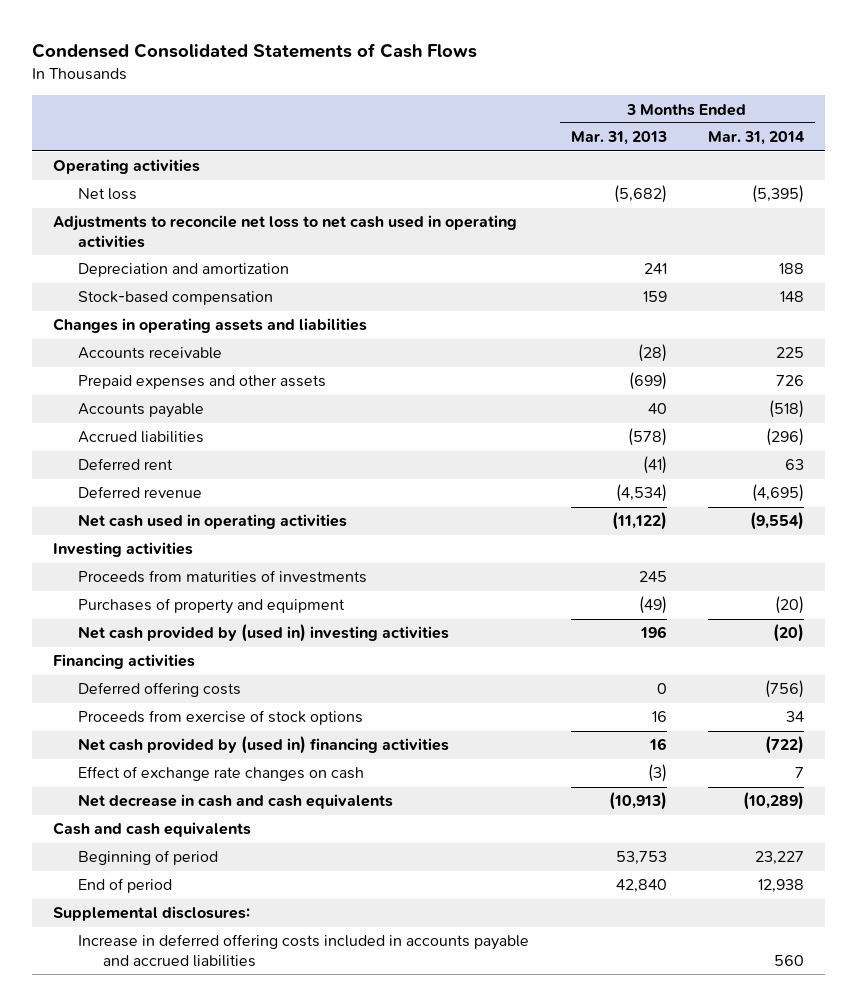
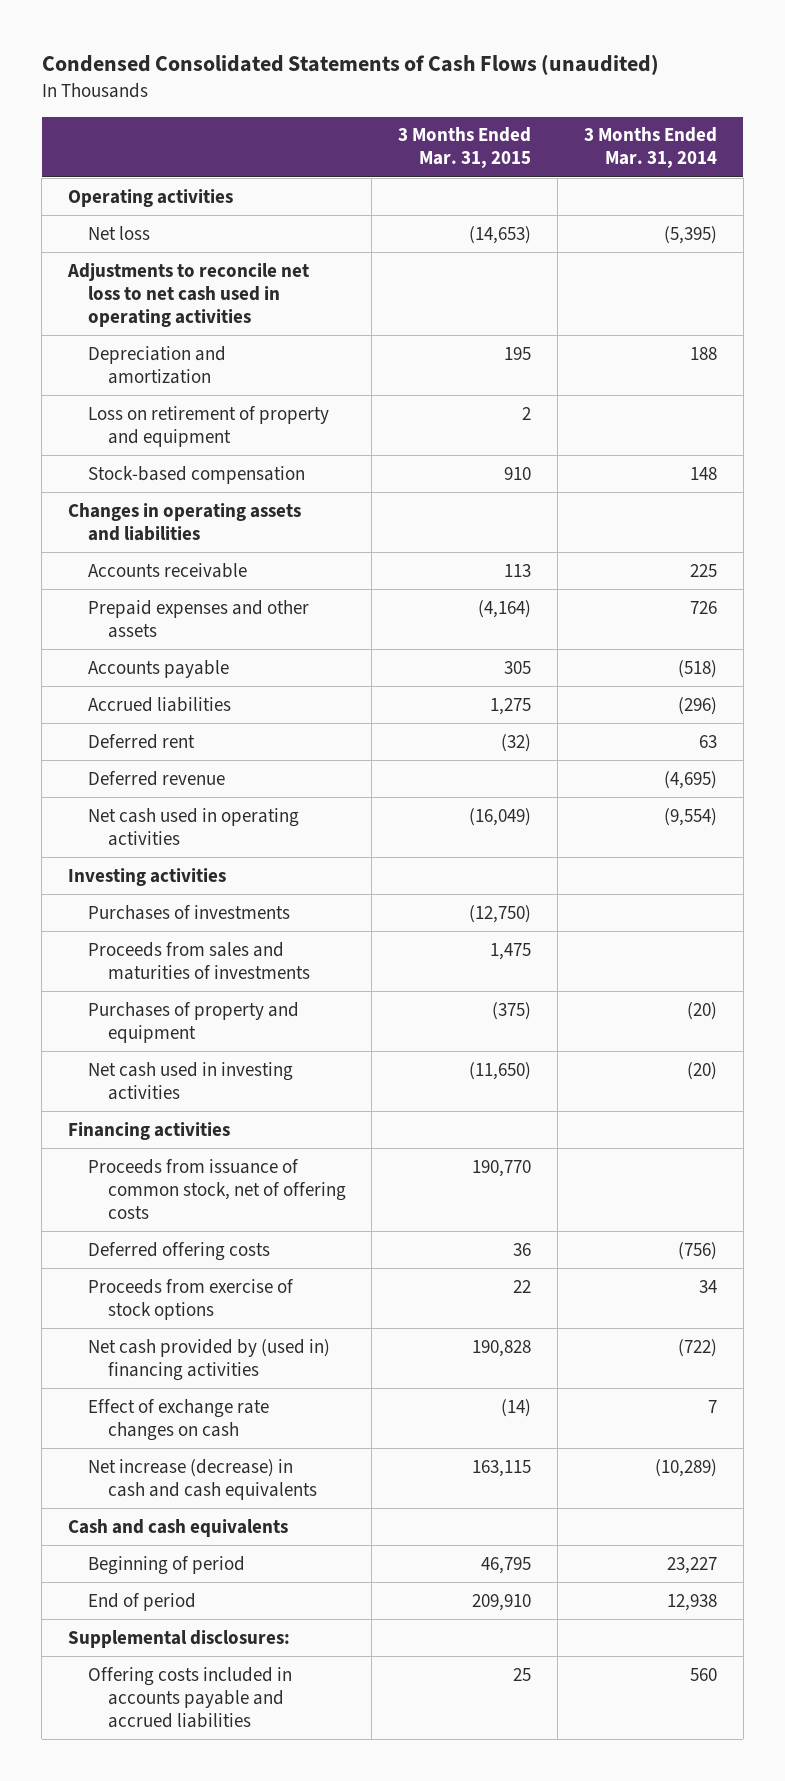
[32,43,478,59] Condensed Consolidated Statements of Cash Flows -> [41,54,659,76] Condensed Consolidated Statements of Cash Flows (unaudited)
[570,131,667,146] Mar. 31, 2013 -> none
none -> [398,127,532,169] 3 Months Ended Mar. 31, 2015
none -> [87,405,329,447] Loss on retirement of property and equipment
none -> [87,904,290,920] Purchases of investments
[78,570,368,584] Proceeds from maturities of investments -> [87,941,310,980] Proceeds from sales and maturities of investments
[78,624,450,643] Net cash provided by (used in) investing activities -> [87,1061,293,1100] Net cash used in investing activities
none -> [87,1158,346,1219] Proceeds from issuance of common stock, net of offering costs
[78,794,394,810] Net decrease in cash and cash equivalents -> [87,1458,317,1500] Net increase (decrease) in cash and cash equivalents
[78,934,530,967] Increase in deferred offering costs included in accounts payable and accrued liabilities -> [87,1666,292,1728] Offering costs included in accounts payable and accrued liabilities

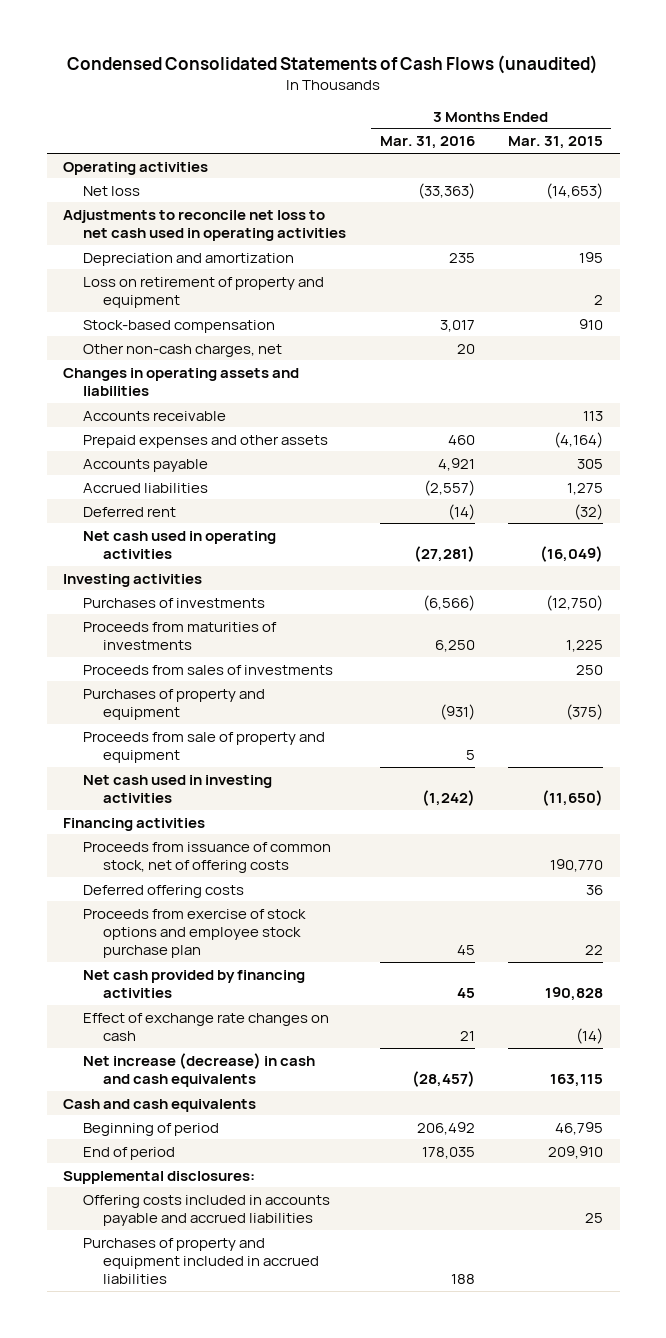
[583,127,717,169] 3 Months Ended Mar. 31, 2014 -> none
none -> [379,136,475,150] Mar. 31, 2016
none -> [83,343,283,357] Other non-cash charges, net
[87,770,225,786] Deferred revenue -> none
[87,941,310,980] Proceeds from sales and maturities of investments -> [83,621,278,651] Proceeds from maturities of investments
[490,942,532,960] 1,475 -> [566,640,604,653] 1,225
none -> [83,664,334,675] Proceeds from sales of investments
none -> [83,731,326,764] Proceeds from sale of property and equipment
[87,1278,294,1320] Proceeds from exercise of stock options -> [83,908,307,959] Proceeds from exercise of stock options and employee stock purchase plan
[87,1338,330,1381] Net cash provided by (used in) financing activities -> [83,969,306,999] Net cash provided by financing activities
none -> [83,1237,319,1285] Purchases of property and equipment included in accrued liabilities

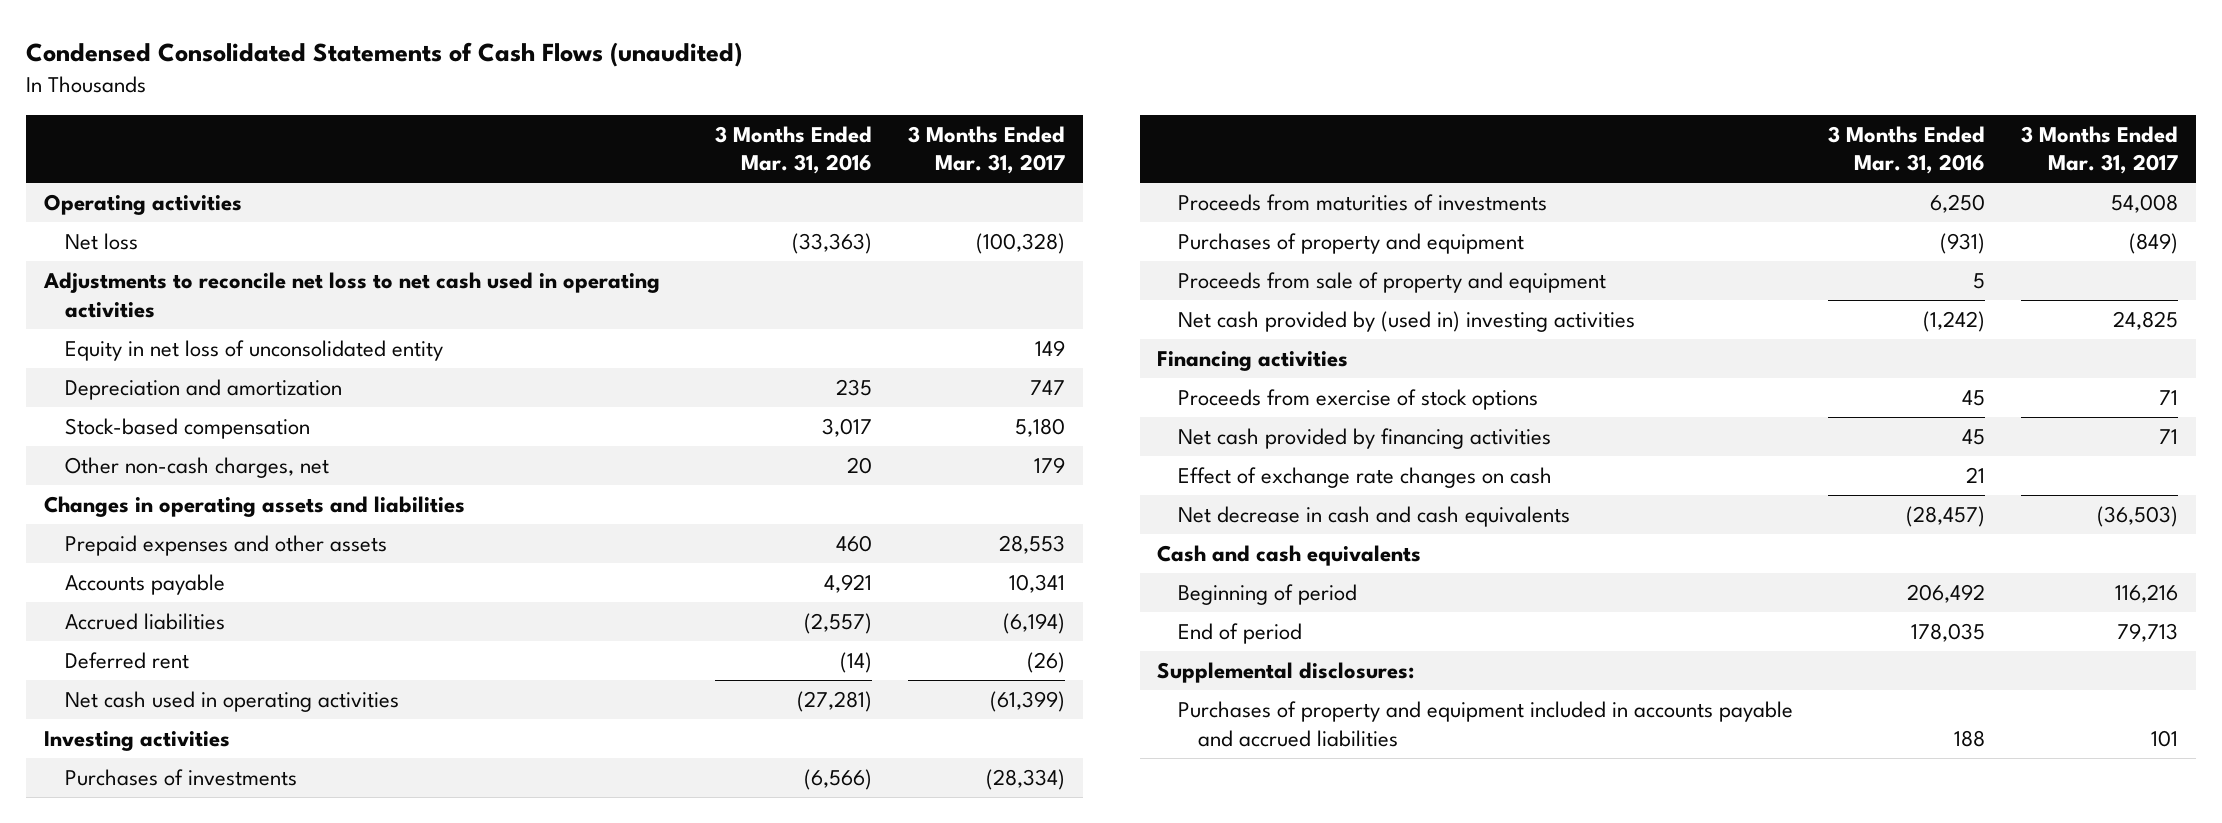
[508,136,604,150] Mar. 31, 2015 -> none
none -> [908,125,1066,175] 3 Months Ended Mar. 31, 2017
none -> [64,339,443,361] Equity in net loss of unconsolidated entity
[83,276,325,309] Loss on retirement of property and equipment -> none
[83,410,227,421] Accounts receivable -> none
[83,664,334,675] Proceeds from sales of investments -> none
[83,774,273,804] Net cash used in investing activities -> [1177,310,1635,332] Net cash provided by (used in) investing activities
[83,841,332,874] Proceeds from issuance of common stock, net of offering costs -> none
[83,884,245,898] Deferred offering costs -> none
[83,908,307,959] Proceeds from exercise of stock options and employee stock purchase plan -> [1177,388,1538,410] Proceeds from exercise of stock options
[83,1052,316,1088] Net increase (decrease) in cash and cash equivalents -> [1177,505,1570,527] Net decrease in cash and cash equivalents
[83,1194,331,1227] Offering costs included in accounts payable and accrued liabilities -> none
[83,1237,319,1285] Purchases of property and equipment included in accrued liabilities -> [1177,700,1793,747] Purchases of property and equipment included in accounts payable and accrued liabilities

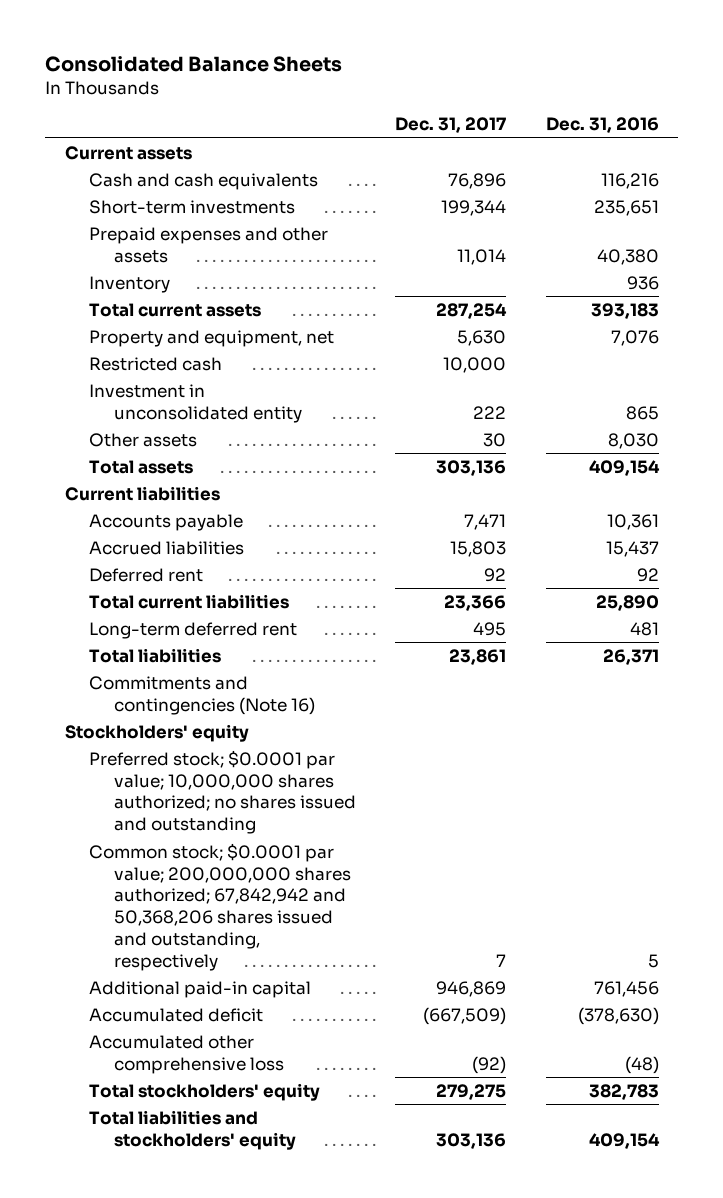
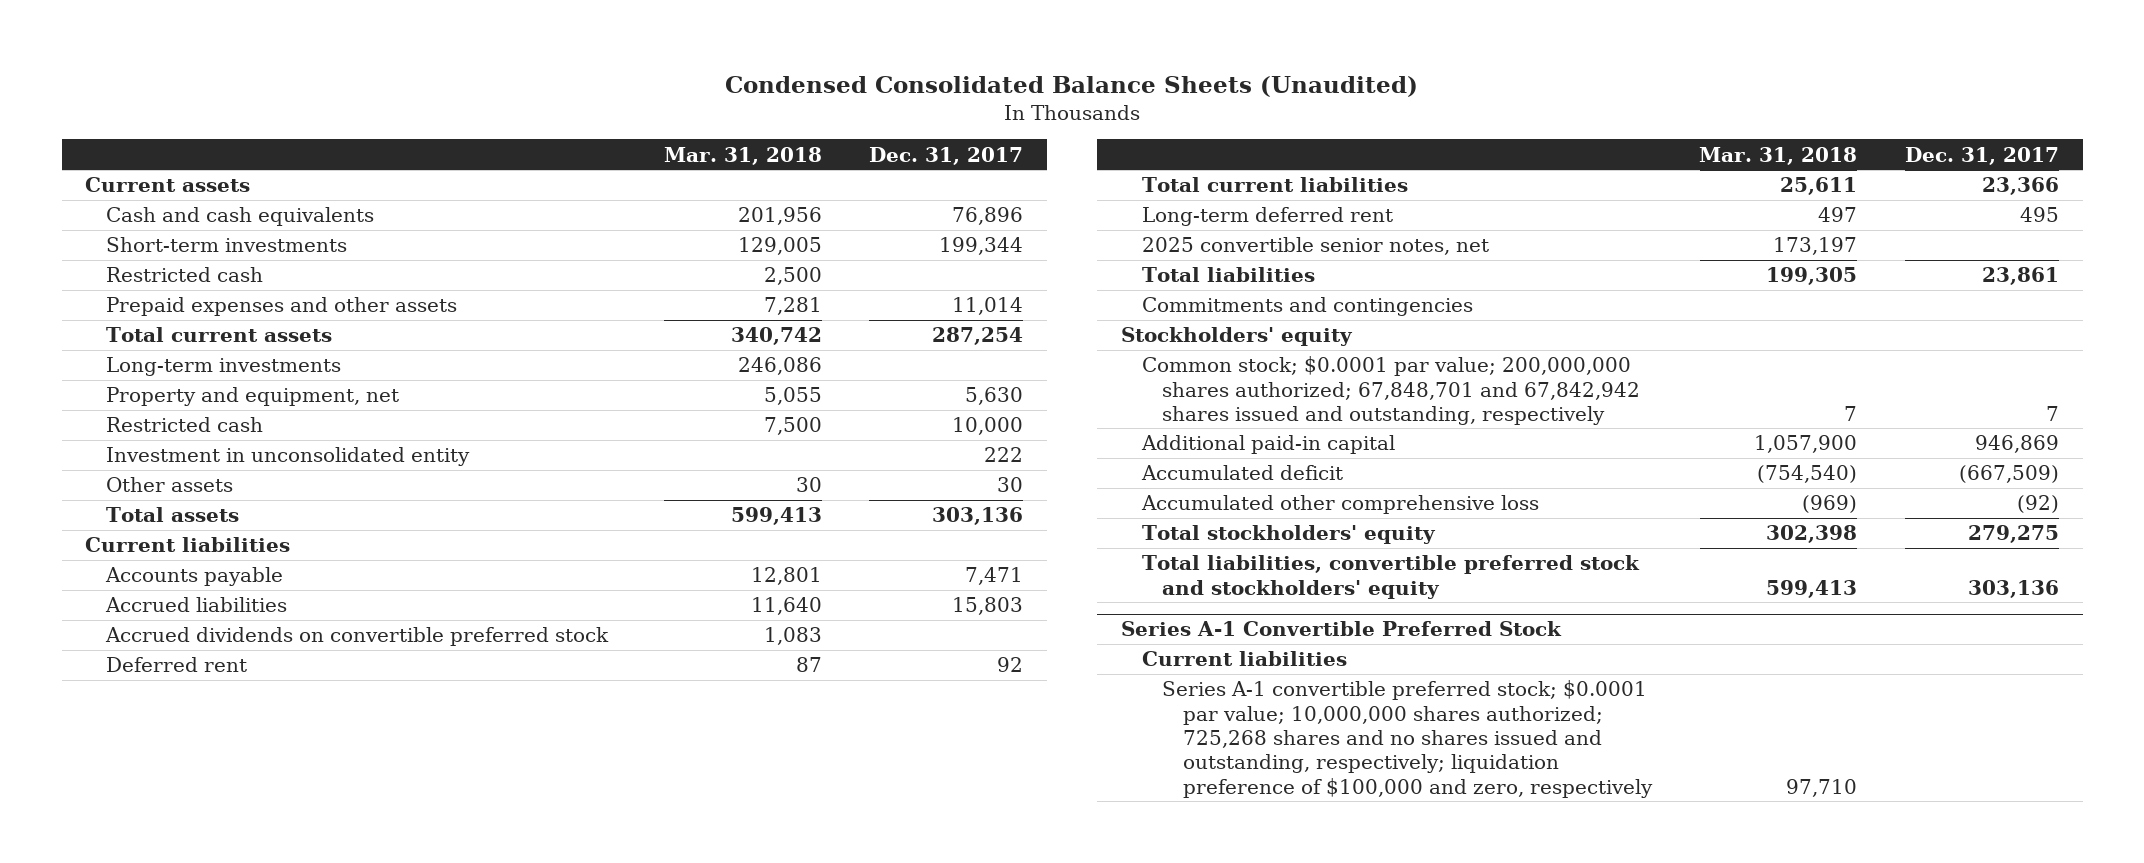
[45,56,343,73] Consolidated Balance Sheets -> [725,75,1419,97] Condensed Consolidated Balance Sheets (Unaudited)
[545,117,659,134] Dec. 31, 2016 -> none
none -> [663,146,822,165] Mar. 31, 2018
none -> [106,267,264,283] Restricted cash
[89,275,171,293] Inventory -> none
none -> [106,357,342,377] Long-term investments
none -> [105,627,610,647] Accrued dividends on convertible preferred stock
none -> [1141,237,1489,256] 2025 convertible senior notes, net
[89,675,316,715] Commitments and contingencies (Note 16) -> [1141,297,1473,317] Commitments and contingencies
[89,749,357,835] Preferred stock; $0.0001 par value; 10,000,000 shares authorized; no shares issued and outstanding -> none
[89,842,352,971] Common stock; $0.0001 par value; 200,000,000 shares authorized; 67,842,942 and 50,368,206 shares issued and outstanding, respectively -> [1141,356,1641,425] Common stock; $0.0001 par value; 200,000,000 shares authorized; 67,848,701 and 67,842,942 shares issued and outstanding, respectively
[89,1109,297,1150] Total liabilities and stockholders' equity -> [1141,555,1640,599] Total liabilities, convertible preferred stock and stockholders' equity
none -> [1120,621,1562,637] Series A-1 Convertible Preferred Stock
none -> [1141,651,1347,667] Current liabilities
none -> [1162,680,1653,798] Series A-1 convertible preferred stock; $0.0001 par value; 10,000,000 shares authorized; 725,268 shares and no shares issued and outstanding, respectively; liquidation preference of $100,000 and zero, respectively

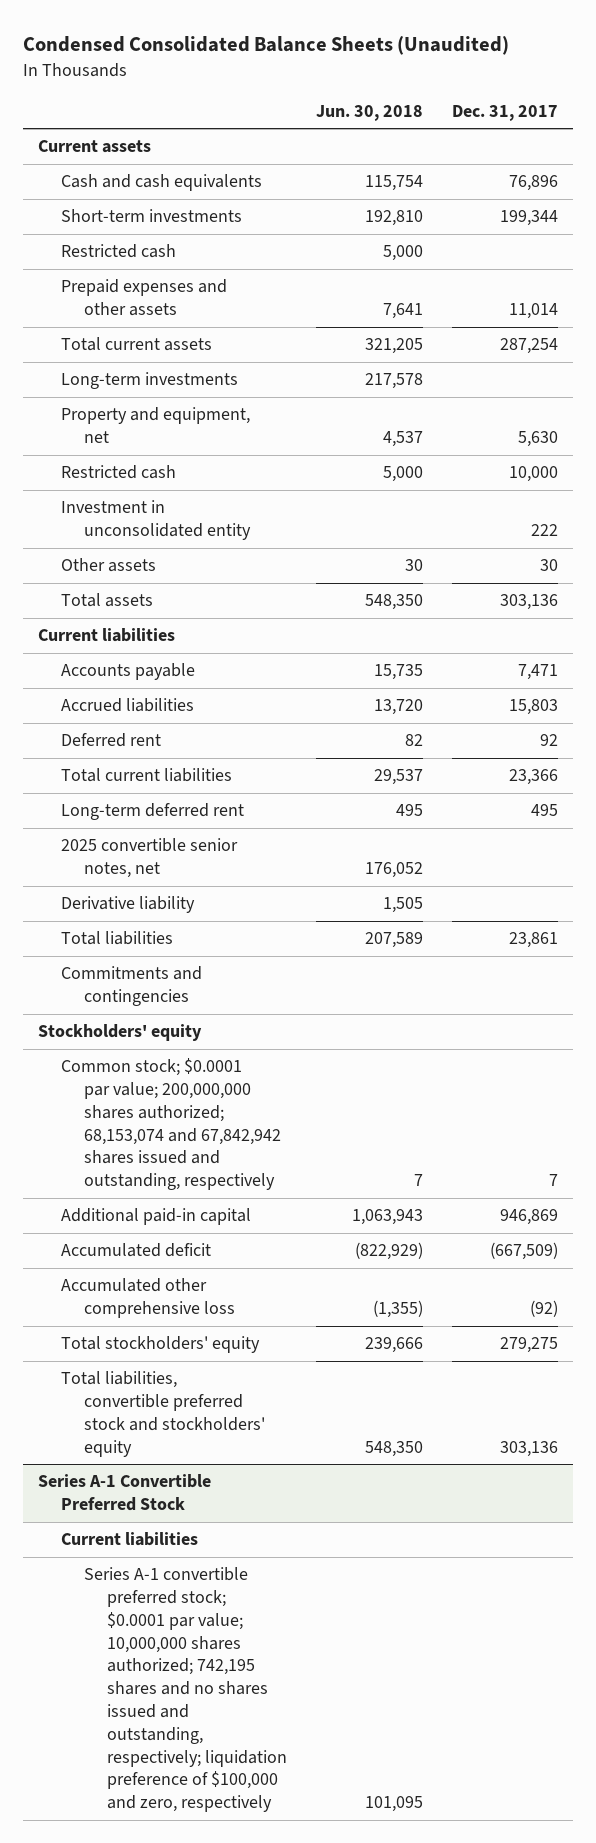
[663,146,822,165] Mar. 31, 2018 -> none
none -> [315,104,423,121] Jun. 30, 2018
[105,627,610,647] Accrued dividends on convertible preferred stock -> none
none -> [60,896,195,914] Derivative liability
[1141,356,1641,425] Common stock; $0.0001 par value; 200,000,000 shares authorized; 67,848,701 and 67,842,942 shares issued and outstanding, respectively -> [60,1058,281,1191] Common stock; $0.0001 par value; 200,000,000 shares authorized; 68,153,074 and 67,842,942 shares issued and outstanding, respectively
[1162,680,1653,798] Series A-1 convertible preferred stock; $0.0001 par value; 10,000,000 shares authorized; 725,268 shares and no shares issued and outstanding, respectively; liquidation preference of $100,000 and zero, respectively -> [83,1567,287,1813] Series A-1 convertible preferred stock; $0.0001 par value; 10,000,000 shares authorized; 742,195 shares and no shares issued and outstanding, respectively; liquidation preference of $100,000 and zero, respectively

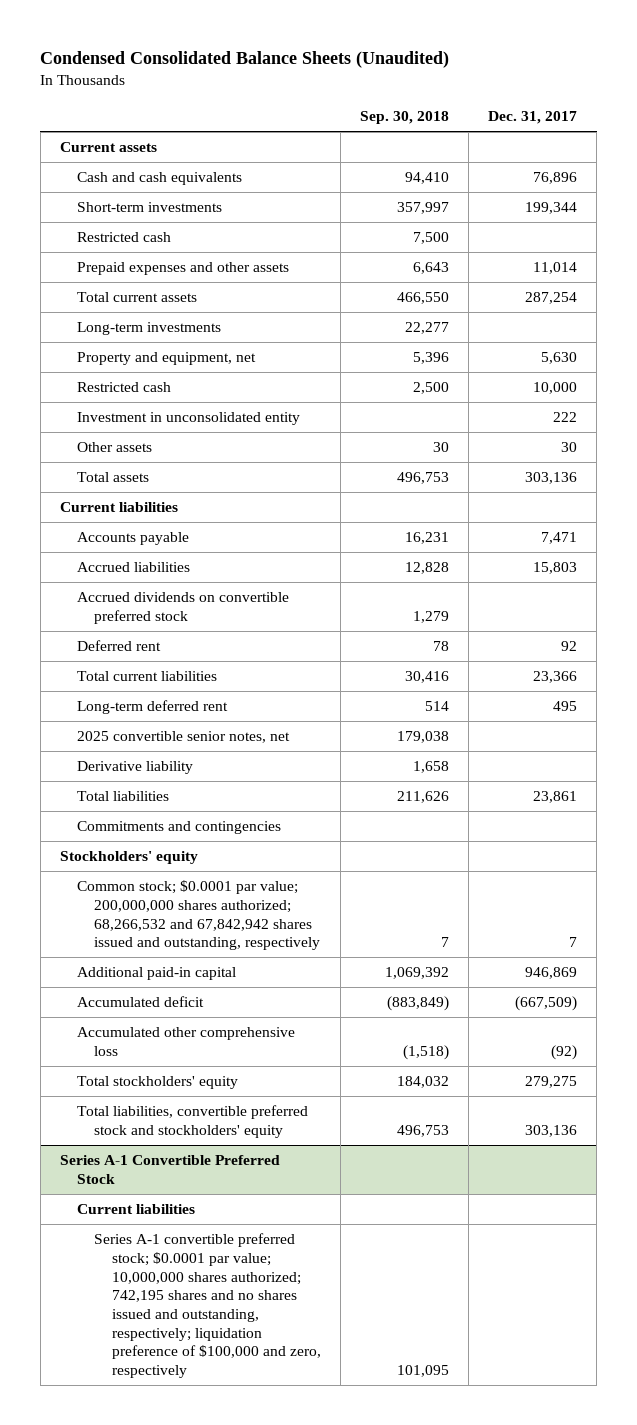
[315,104,423,121] Jun. 30, 2018 -> none
none -> [359,110,449,124] Sep. 30, 2018
none -> [77,592,290,624] Accrued dividends on convertible preferred stock
[60,1058,281,1191] Common stock; $0.0001 par value; 200,000,000 shares authorized; 68,153,074 and 67,842,942 shares issued and outstanding, respectively -> [77,880,321,951] Common stock; $0.0001 par value; 200,000,000 shares authorized; 68,266,532 and 67,842,942 shares issued and outstanding, respectively

